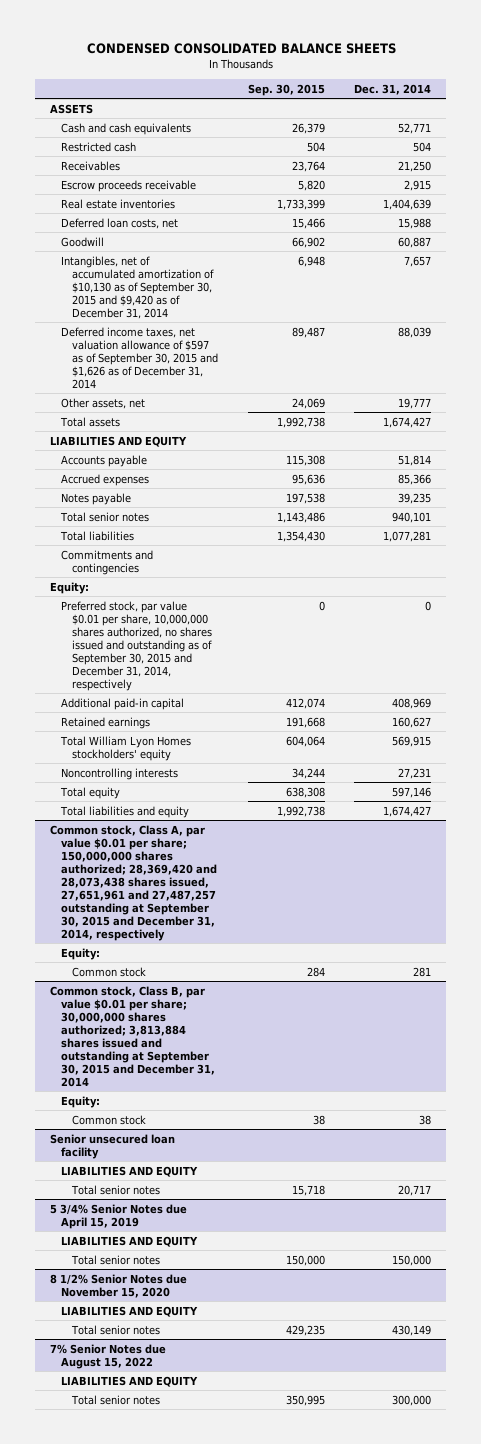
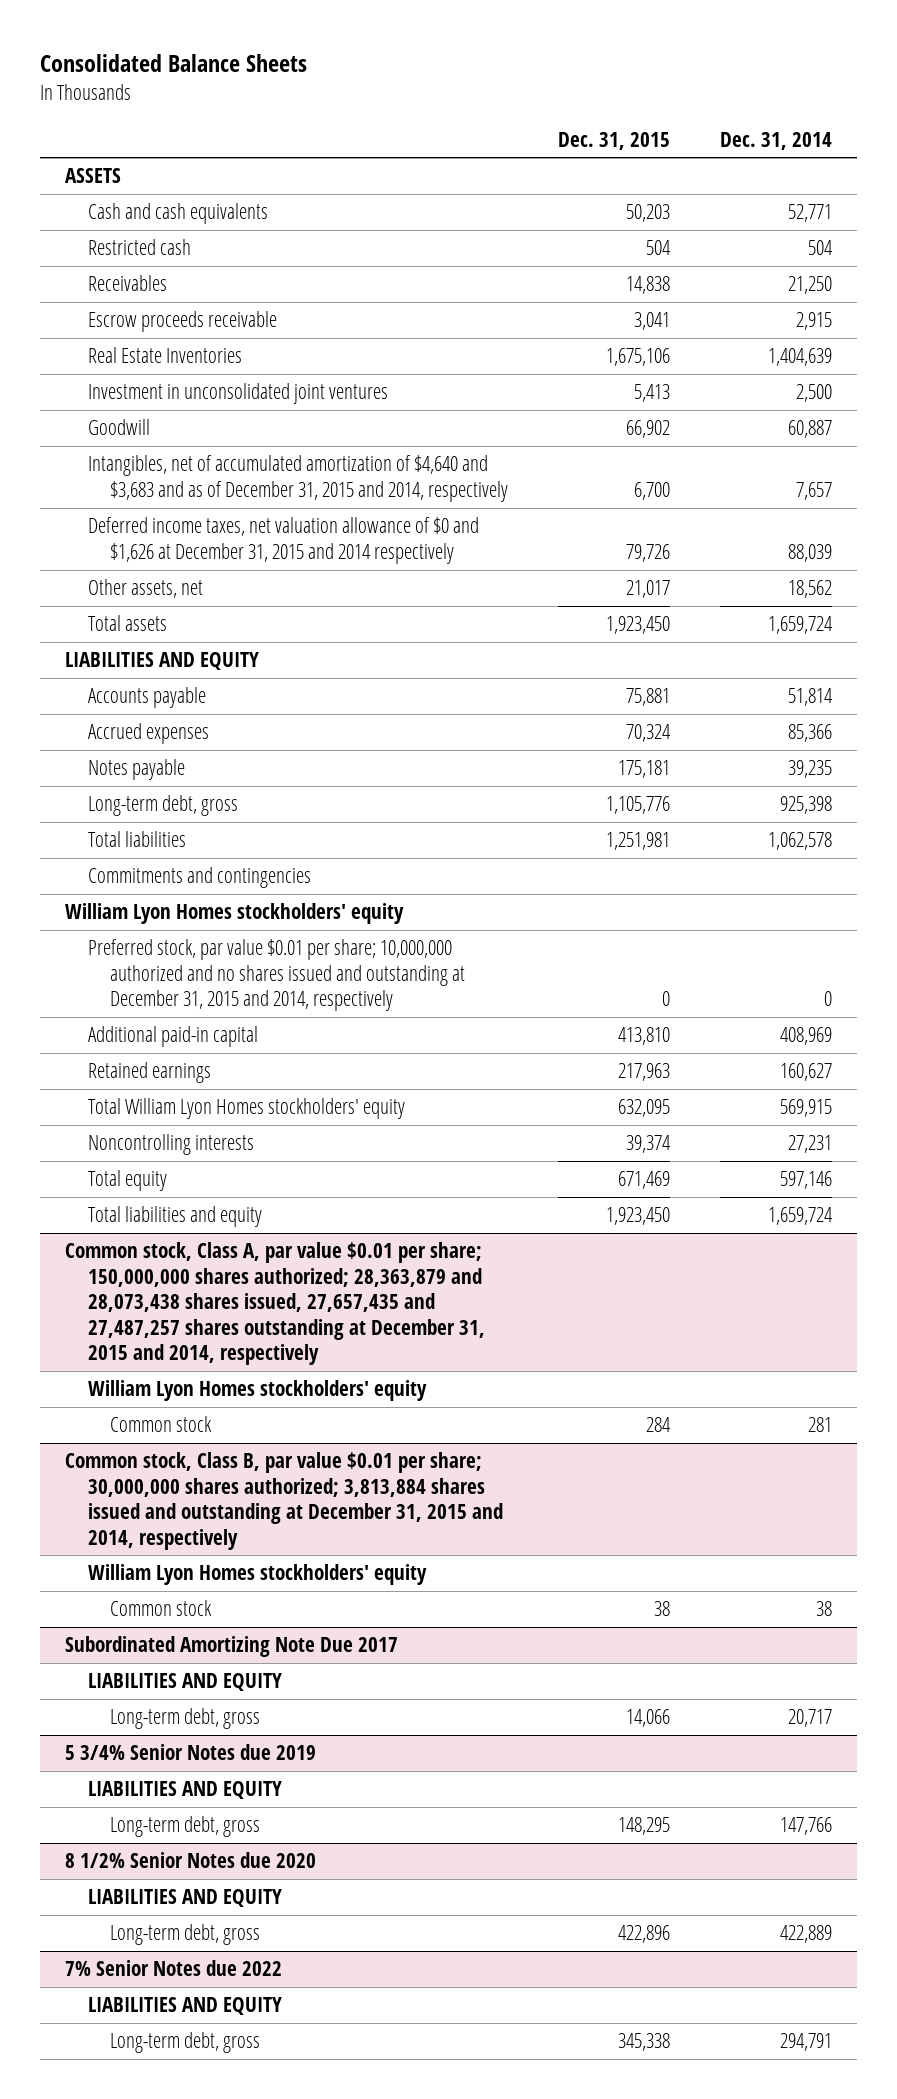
[86,42,396,54] CONDENSED CONSOLIDATED BALANCE SHEETS -> [40,54,308,73] Consolidated Balance Sheets
[247,83,325,96] Sep. 30, 2015 -> none
none -> [558,131,671,150] Dec. 31, 2015
[61,217,179,229] Deferred loan costs, net -> none
[61,198,176,209] Real estate inventories -> [87,347,242,364] Real Estate Inventories
none -> [87,383,388,405] Investment in unconsolidated joint ventures
[61,255,214,319] Intangibles, net of accumulated amortization of $10,130 as of September 30, 2015 and $9,420 as of December 31, 2014 -> [87,455,509,502] Intangibles, net of accumulated amortization of $4,640 and $3,683 and as of December 31, 2015 and 2014, respectively
[61,326,218,389] Deferred income taxes, net valuation allowance of $597 as of September 30, 2015 and $1,626 as of December 31, 2014 -> [87,517,479,564] Deferred income taxes, net valuation allowance of $0 and $1,626 at December 31, 2015 and 2014 respectively
[398,397,432,409] 19,777 -> [788,580,833,599] 18,562
[383,416,432,428] 1,674,427 -> [768,616,834,635] 1,659,724
[60,511,150,522] Total senior notes -> none
none -> [87,795,238,817] Long-term debt, gross
[383,530,432,542] 1,077,281 -> [768,832,833,851] 1,062,578
[50,581,90,594] Equity: -> none
none -> [65,903,405,925] William Lyon Homes stockholders' equity
[61,600,212,691] Preferred stock, par value $0.01 per share, 10,000,000 shares authorized, no shares issued and outstanding as of September 30, 2015 and December 31, 2014, respectively -> [87,939,466,1012] Preferred stock, par value $0.01 per share; 10,000,000 authorized and no shares issued and outstanding at December 31, 2015 and 2014, respectively
[61,947,101,960] Equity: -> none
[383,805,432,817] 1,674,427 -> [768,1207,834,1226] 1,659,724
[50,824,218,941] Common stock, Class A, par value $0.01 per share; 150,000,000 shares authorized; 28,369,420 and 28,073,438 shares issued, 27,651,961 and 27,487,257 outstanding at September 30, 2015 and December 31, 2014, respectively -> [65,1242,485,1366] Common stock, Class A, par value $0.01 per share; 150,000,000 shares authorized; 28,363,879 and 28,073,438 shares issued, 27,657,435 and 27,487,257 shares outstanding at December 31, 2015 and 2014, respectively
none -> [87,1380,427,1402] William Lyon Homes stockholders' equity
[61,1095,101,1108] Equity: -> none
[50,985,216,1087] Common stock, Class B, par value $0.01 per share; 30,000,000 shares authorized; 3,813,884 shares issued and outstanding at September 30, 2015 and December 31, 2014 -> [65,1452,503,1550] Common stock, Class B, par value $0.01 per share; 30,000,000 shares authorized; 3,813,884 shares issued and outstanding at December 31, 2015 and 2014, respectively
none -> [87,1564,427,1586] William Lyon Homes stockholders' equity
[50,1133,176,1159] Senior unsecured loan facility -> none
none -> [65,1636,399,1658] Subordinated Amortizing Note Due 2017
[70,1184,160,1195] Total senior notes -> [110,1708,261,1730] Long-term debt, gross
[50,1203,188,1229] 5 3/4% Senior Notes due April 15, 2019 -> [65,1744,317,1761] 5 3/4% Senior Notes due 2019
[70,1254,160,1265] Total senior notes -> none
none -> [110,1816,261,1838] Long-term debt, gross
[50,1273,188,1298] 8 1/2% Senior Notes due November 15, 2020 -> [65,1852,317,1869] 8 1/2% Senior Notes due 2020
[70,1324,160,1335] Total senior notes -> none
none -> [110,1924,261,1946] Long-term debt, gross
[50,1343,167,1369] 7% Senior Notes due August 15, 2022 -> [65,1960,283,1977] 7% Senior Notes due 2022
[70,1394,160,1405] Total senior notes -> none
none -> [110,2032,261,2054] Long-term debt, gross

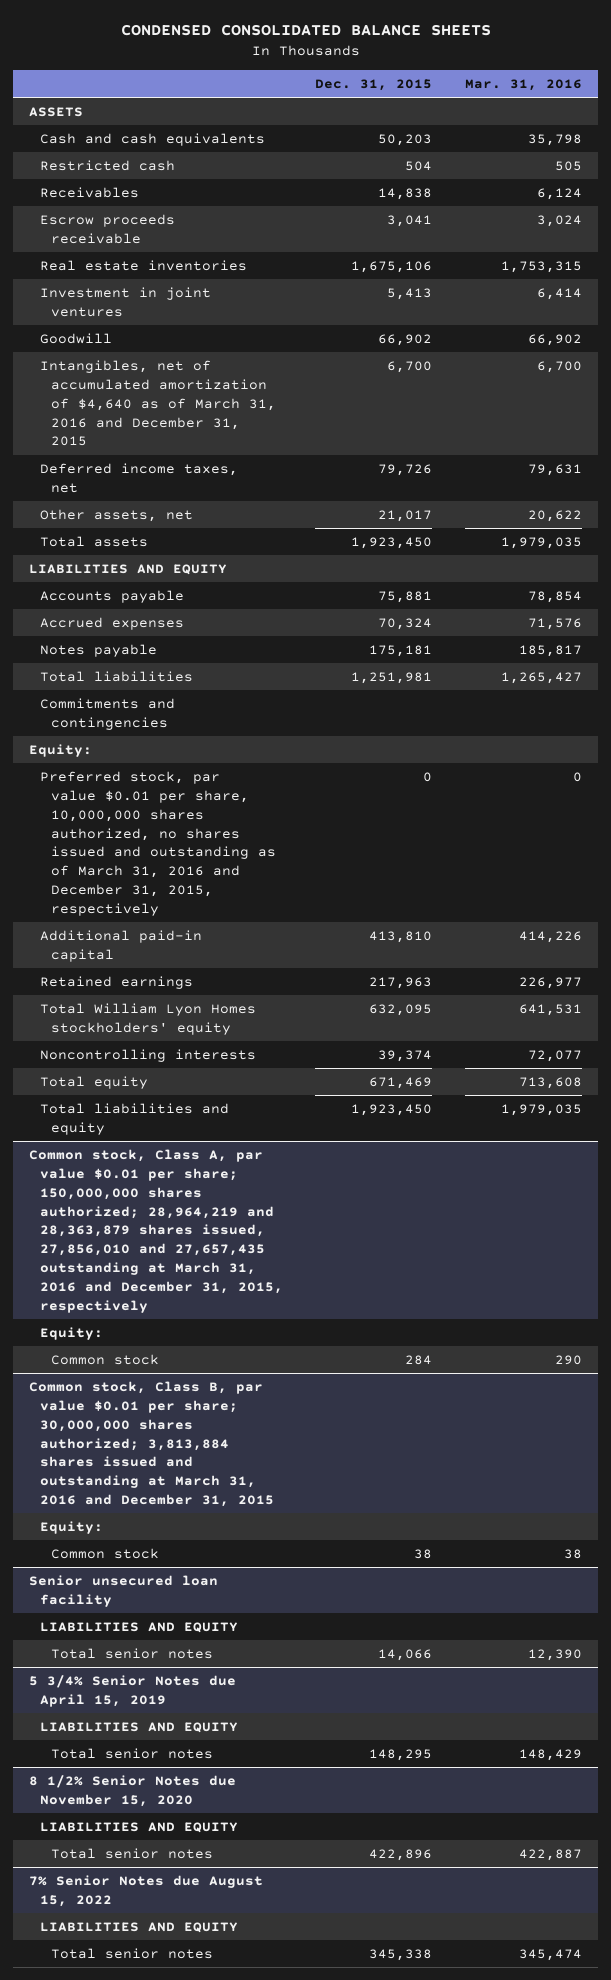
[40,54,308,73] Consolidated Balance Sheets -> [120,24,491,37] CONDENSED CONSOLIDATED BALANCE SHEETS
[720,131,833,150] Dec. 31, 2014 -> none
none -> [465,78,583,91] Mar. 31, 2016
[87,347,242,364] Real Estate Inventories -> [39,260,247,272] Real estate inventories
[87,383,388,405] Investment in unconsolidated joint ventures -> [39,287,211,317] Investment in joint ventures
[87,455,509,502] Intangibles, net of accumulated amortization of $4,640 and $3,683 and as of December 31, 2015 and 2014, respectively -> [39,360,276,447] Intangibles, net of accumulated amortization of $4,640 as of March 31, 2016 and December 31, 2015
[87,517,479,564] Deferred income taxes, net valuation allowance of $0 and $1,626 at December 31, 2015 and 2014 respectively -> [39,463,238,493] Deferred income taxes, net
[87,795,238,817] Long-term debt, gross -> none
[65,903,405,925] William Lyon Homes stockholders' equity -> none
none -> [28,744,92,758] Equity:
[87,939,466,1012] Preferred stock, par value $0.01 per share; 10,000,000 authorized and no shares issued and outstanding at December 31, 2015 and 2014, respectively -> [39,771,276,916] Preferred stock, par value $0.01 per share, 10,000,000 shares authorized, no shares issued and outstanding as of March 31, 2016 and December 31, 2015, respectively
[87,1380,427,1402] William Lyon Homes stockholders' equity -> none
[65,1242,485,1366] Common stock, Class A, par value $0.01 per share; 150,000,000 shares authorized; 28,363,879 and 28,073,438 shares issued, 27,657,435 and 27,487,257 shares outstanding at December 31, 2015 and 2014, respectively -> [28,1149,283,1313] Common stock, Class A, par value $0.01 per share; 150,000,000 shares authorized; 28,964,219 and 28,363,879 shares issued, 27,856,010 and 27,657,435 outstanding at March 31, 2016 and December 31, 2015, respectively
none -> [39,1327,103,1341] Equity:
[87,1564,427,1586] William Lyon Homes stockholders' equity -> none
[65,1452,503,1550] Common stock, Class B, par value $0.01 per share; 30,000,000 shares authorized; 3,813,884 shares issued and outstanding at December 31, 2015 and 2014, respectively -> [28,1381,274,1508] Common stock, Class B, par value $0.01 per share; 30,000,000 shares authorized; 3,813,884 shares issued and outstanding at March 31, 2016 and December 31, 2015
none -> [39,1521,103,1535] Equity:
[65,1636,399,1658] Subordinated Amortizing Note Due 2017 -> none
none -> [28,1575,218,1607] Senior unsecured loan facility
[110,1708,261,1730] Long-term debt, gross -> [50,1648,213,1660] Total senior notes
[65,1744,317,1761] 5 3/4% Senior Notes due 2019 -> [28,1675,236,1707] 5 3/4% Senior Notes due April 15, 2019
[110,1816,261,1838] Long-term debt, gross -> [50,1748,213,1760] Total senior notes
[65,1852,317,1869] 8 1/2% Senior Notes due 2020 -> [28,1775,236,1807] 8 1/2% Senior Notes due November 15, 2020
[110,1924,261,1946] Long-term debt, gross -> [50,1848,213,1860] Total senior notes
[65,1960,283,1977] 7% Senior Notes due 2022 -> [28,1875,263,1907] 7% Senior Notes due August 15, 2022
[110,2032,261,2054] Long-term debt, gross -> [50,1948,213,1960] Total senior notes

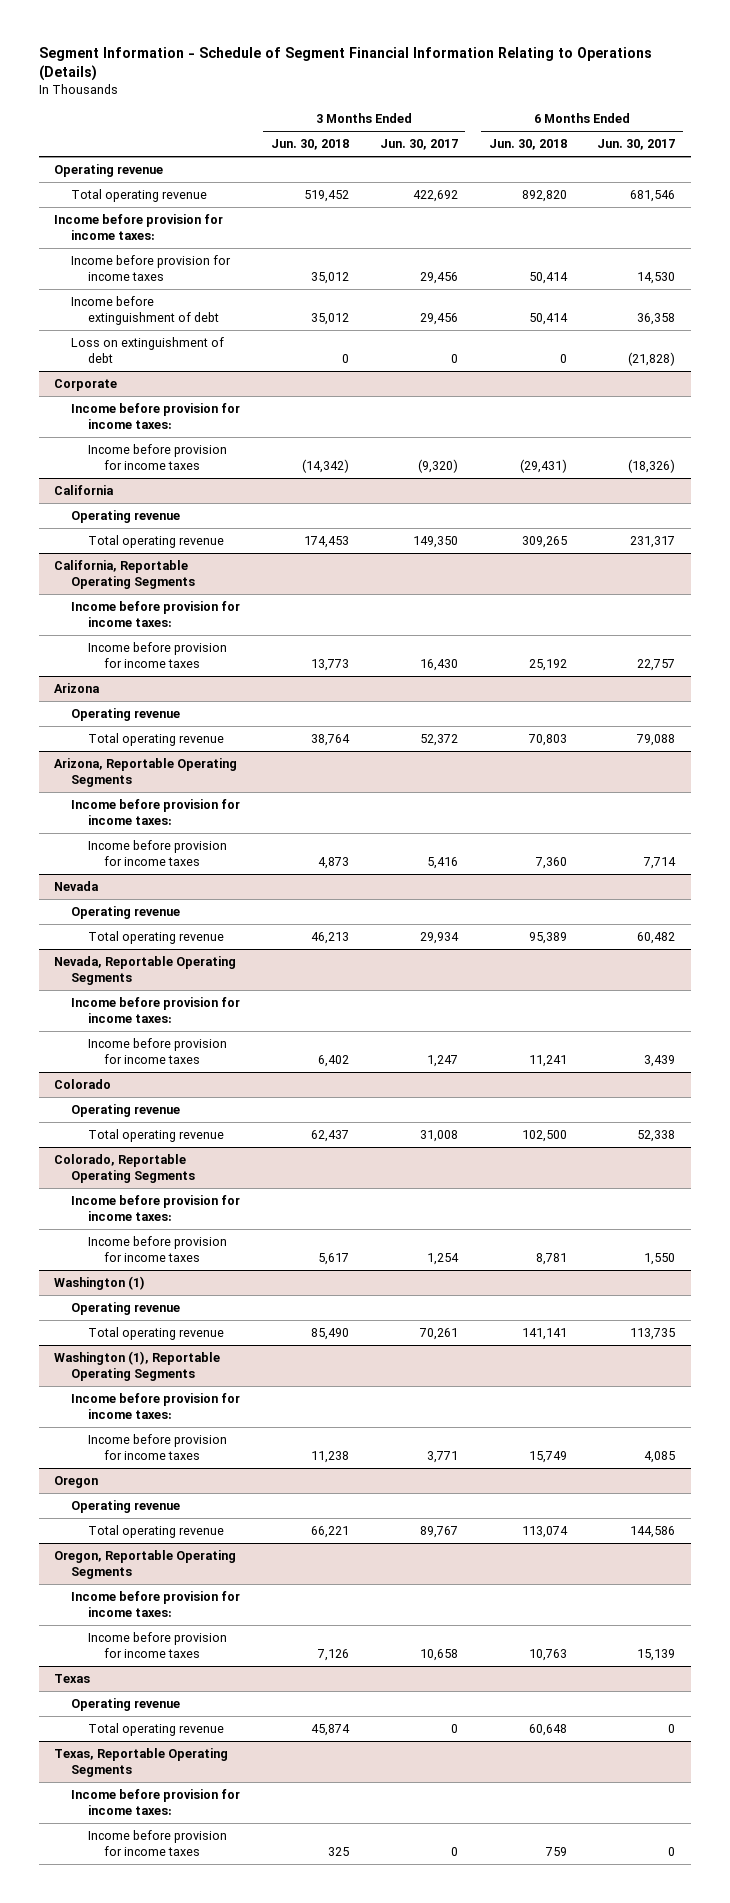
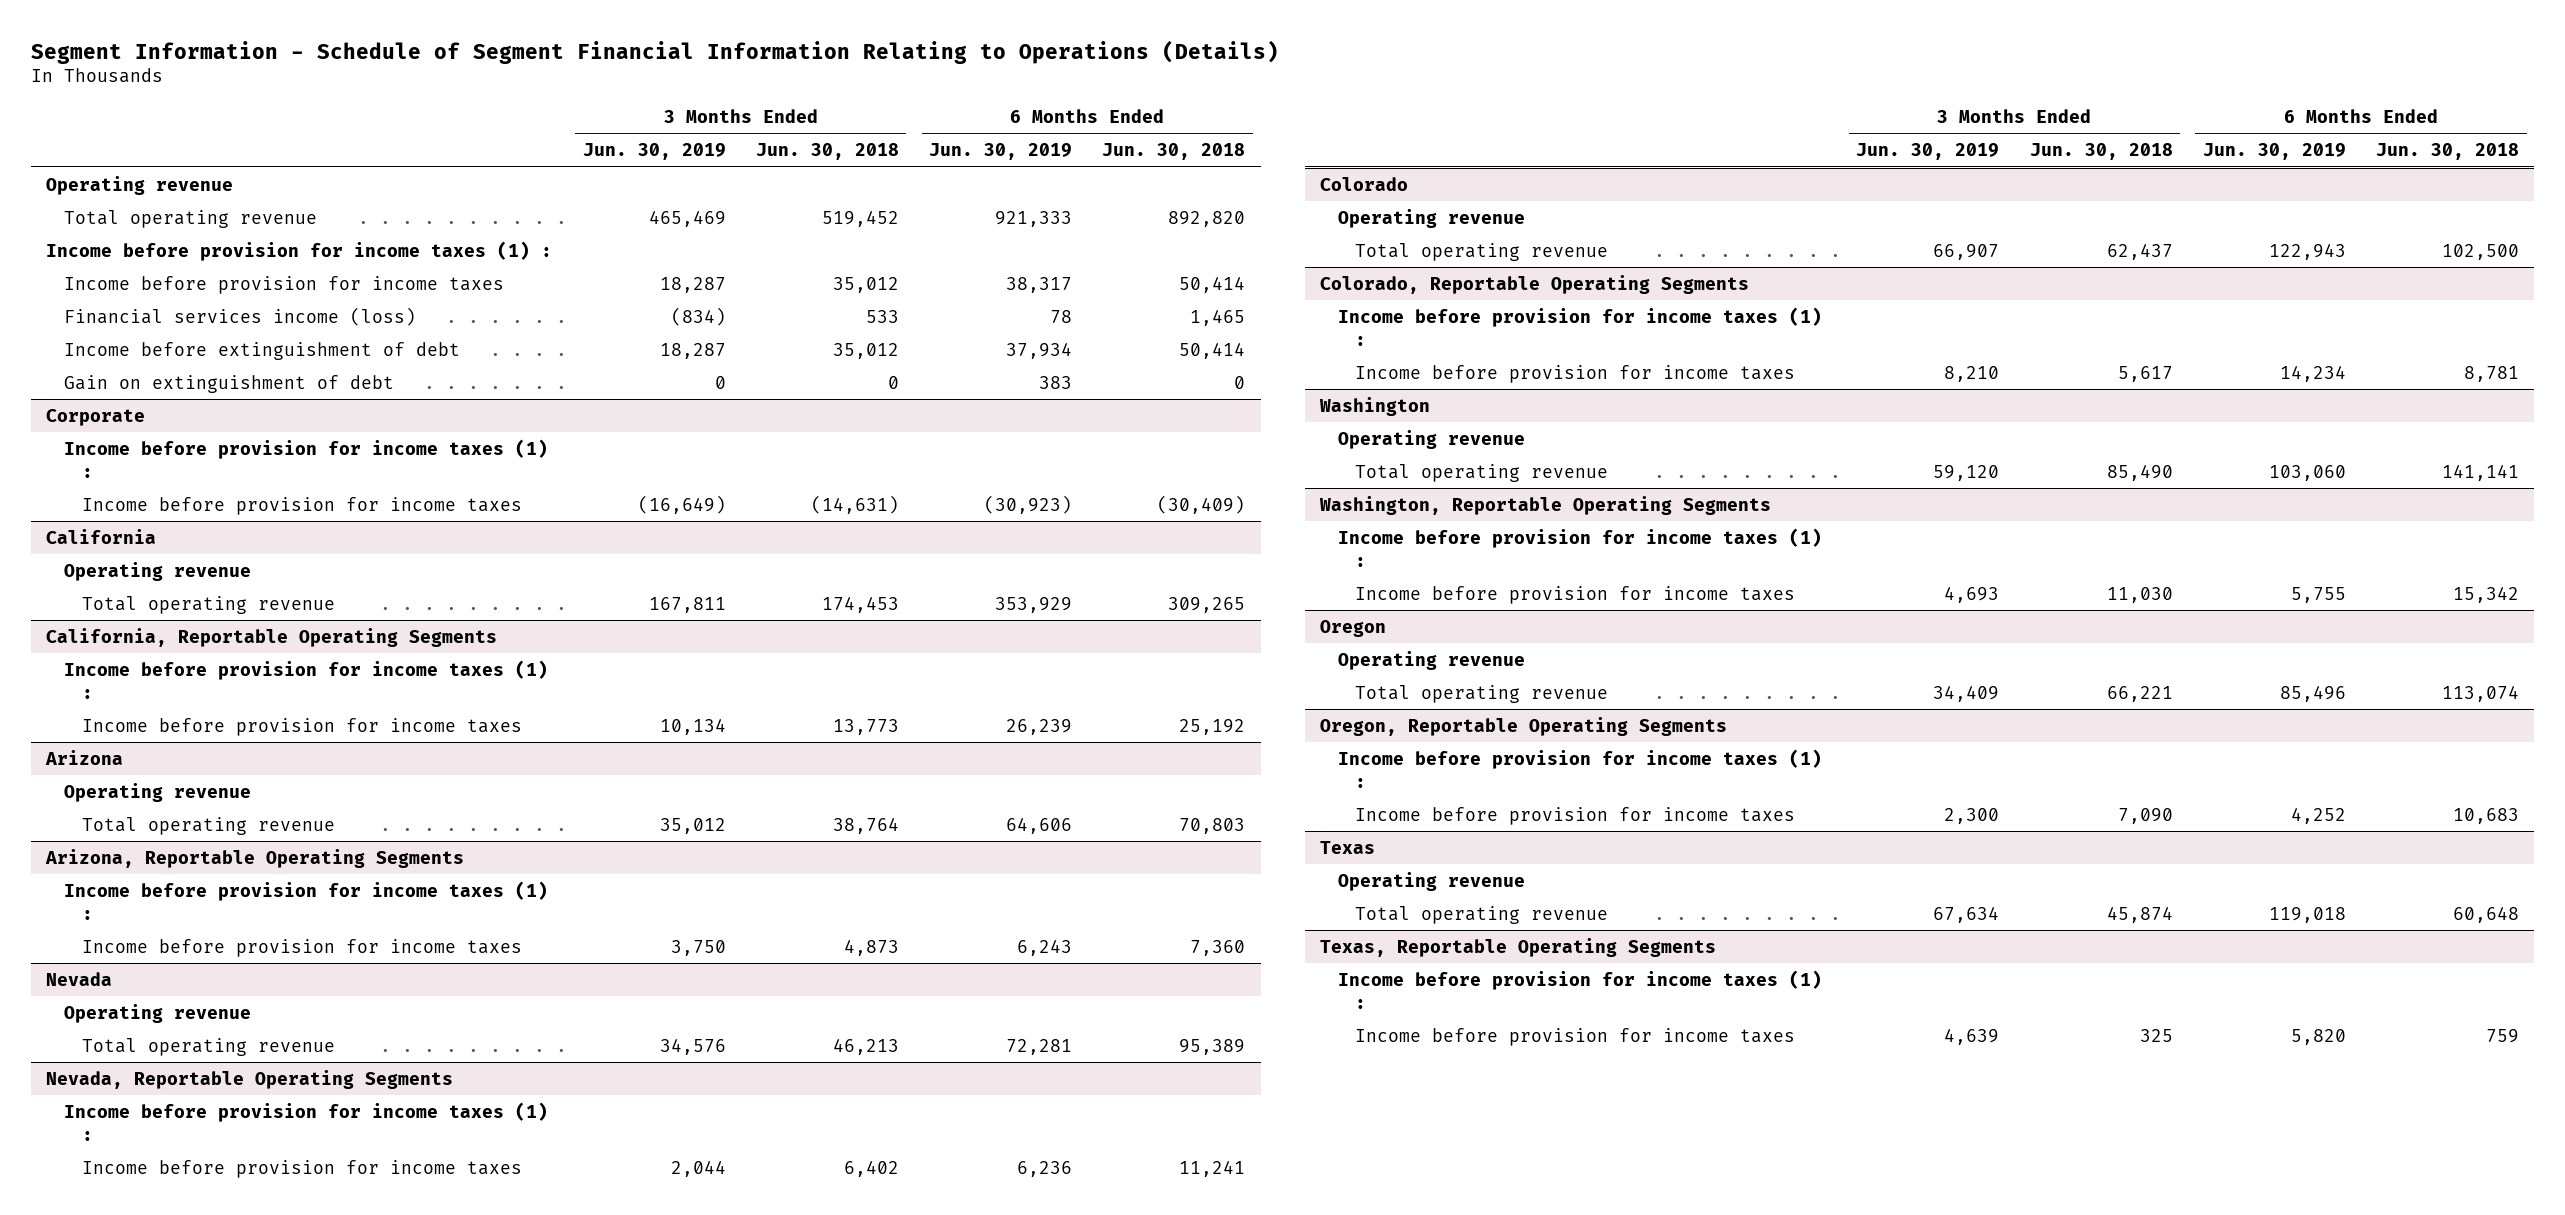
[379,139,458,151] Jun. 30, 2017 -> none
[597,139,676,151] Jun. 30, 2017 -> none
none -> [582,143,726,161] Jun. 30, 2019
none -> [929,143,1073,161] Jun. 30, 2019
[54,213,224,240] Income before provision for income taxes: -> [46,240,553,261] Income before provision for income taxes (1) :
none -> [63,306,416,326] Financial services income (loss)
[71,336,225,363] Loss on extinguishment of debt -> [63,374,394,393] Gain on extinguishment of debt
[71,402,241,429] Income before provision for income taxes: -> [63,438,548,478] Income before provision for income taxes (1) :
[301,458,349,473] (14,342) -> [810,494,899,514] (14,631)
[519,458,567,473] (29,431) -> [1157,494,1246,514] (30,409)
[71,600,241,627] Income before provision for income taxes: -> [63,659,548,699] Income before provision for income taxes (1) :
[71,798,241,825] Income before provision for income taxes: -> [63,880,548,920] Income before provision for income taxes (1) :
[71,996,241,1023] Income before provision for income taxes: -> [63,1101,548,1141] Income before provision for income taxes (1) :
[71,1194,241,1221] Income before provision for income taxes: -> [1337,306,1822,346] Income before provision for income taxes (1) :
[54,1275,146,1290] Washington (1) -> [1318,396,1430,416] Washington
[54,1350,221,1381] Washington (1), Reportable Operating Segments -> [1318,495,1771,515] Washington, Reportable Operating Segments
[71,1392,241,1419] Income before provision for income taxes: -> [1337,527,1822,567] Income before provision for income taxes (1) :
[310,1450,349,1463] 11,238 -> [2106,586,2173,603] 11,030
[528,1450,567,1463] 15,749 -> [2453,585,2520,603] 15,342
[71,1590,241,1617] Income before provision for income taxes: -> [1337,748,1822,788] Income before provision for income taxes (1) :
[316,1648,349,1661] 7,126 -> [2117,807,2173,824] 7,090
[528,1648,567,1661] 10,763 -> [2453,807,2520,824] 10,683
[71,1788,241,1815] Income before provision for income taxes: -> [1337,969,1822,1009] Income before provision for income taxes (1) :

